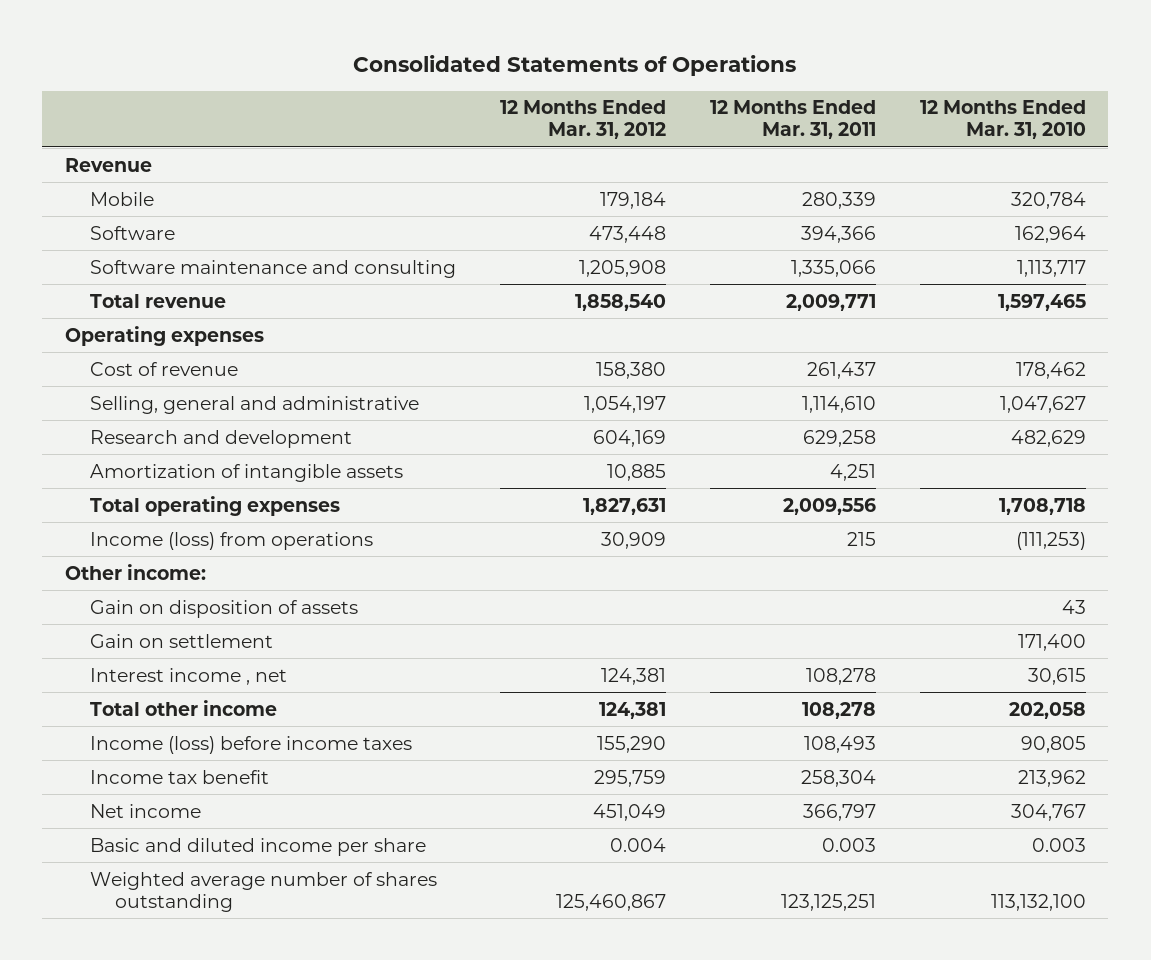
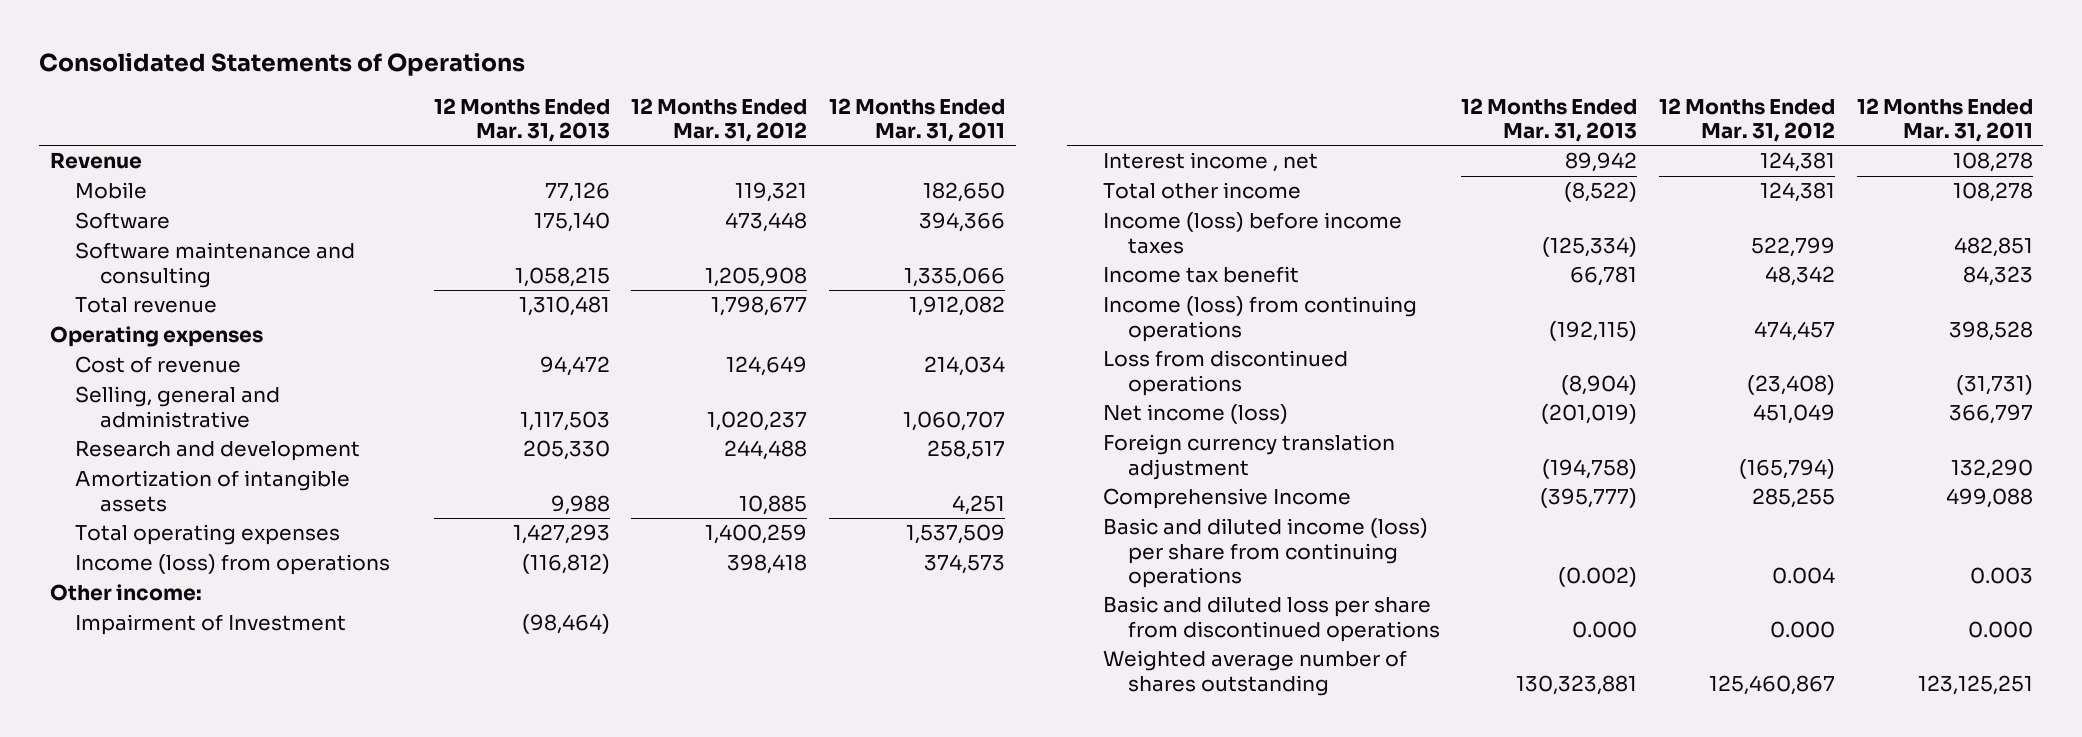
[920,100,1087,140] 12 Months Ended Mar. 31, 2010 -> none
none -> [433,97,610,143] 12 Months Ended Mar. 31, 2013
[599,191,666,209] 179,184 -> [735,182,808,203] 119,321
[802,191,877,209] 280,339 -> [922,182,1005,203] 182,650
[574,293,666,311] 1,858,540 -> [711,296,808,317] 1,798,677
[786,293,877,311] 2,009,771 -> [908,296,1005,317] 1,912,082
[595,361,666,379] 158,380 -> [726,356,808,377] 124,649
[807,361,877,379] 261,437 -> [923,356,1005,377] 214,034
[583,395,666,413] 1,054,197 -> [707,410,808,431] 1,020,237
[802,395,877,413] 1,114,610 -> [902,410,1005,431] 1,060,707
[592,429,666,447] 604,169 -> [724,440,808,461] 244,488
[803,429,877,447] 629,258 -> [926,440,1005,461] 258,517
[582,497,666,515] 1,827,631 -> [705,524,808,545] 1,400,259
[783,497,877,515] 2,009,556 -> [905,524,1005,545] 1,537,509
[600,531,666,549] 30,909 -> [727,554,808,575] 398,418
[847,531,877,546] 215 -> [923,554,1005,575] 374,573
[89,599,358,618] Gain on disposition of assets -> none
[89,633,273,648] Gain on settlement -> none
none -> [74,614,346,636] Impairment of Investment
[596,735,666,753] 155,290 -> [1751,236,1836,257] 522,799
[804,735,877,753] 108,493 -> [1953,236,2033,257] 482,851
[593,769,666,787] 295,759 -> [1765,266,1836,287] 48,342
[801,769,877,787] 258,304 -> [1962,266,2033,287] 84,323
none -> [1102,296,1417,342] Income (loss) from continuing operations
none -> [1102,350,1348,396] Loss from discontinued operations
[89,803,201,818] Net income -> [1102,404,1288,425] Net income (loss)
none -> [1102,434,1395,480] Foreign currency translation adjustment
none -> [1102,488,1351,510] Comprehensive Income
[89,837,426,856] Basic and diluted income per share -> [1102,518,1428,588] Basic and diluted income (loss) per share from continuing operations
none -> [1102,596,1440,642] Basic and diluted loss per share from discontinued operations

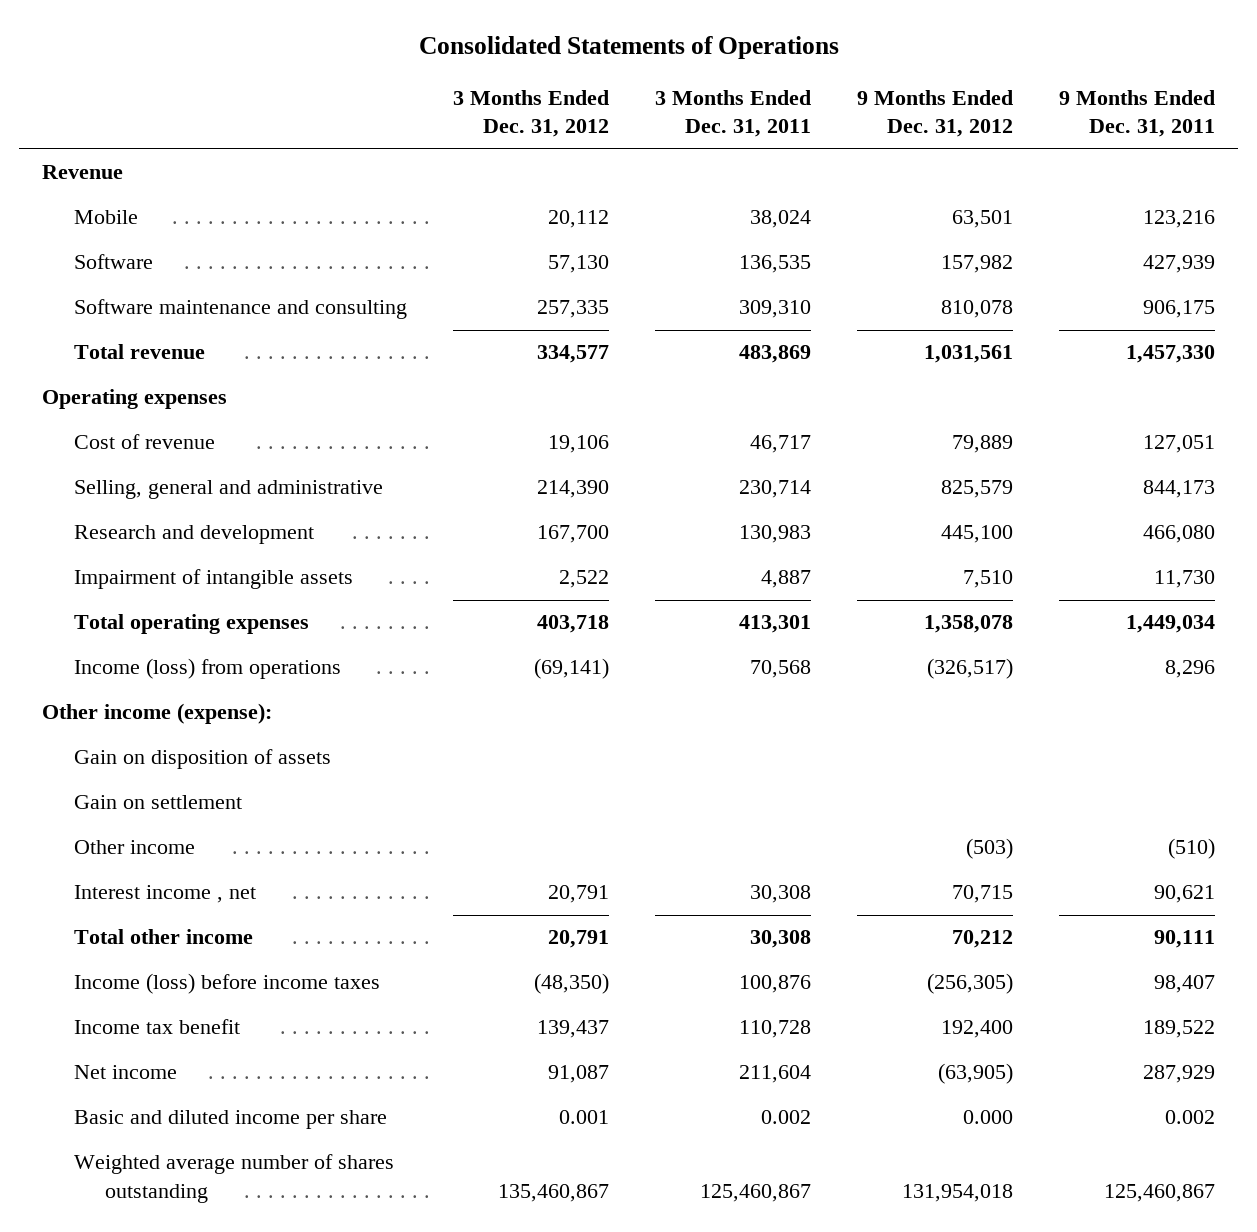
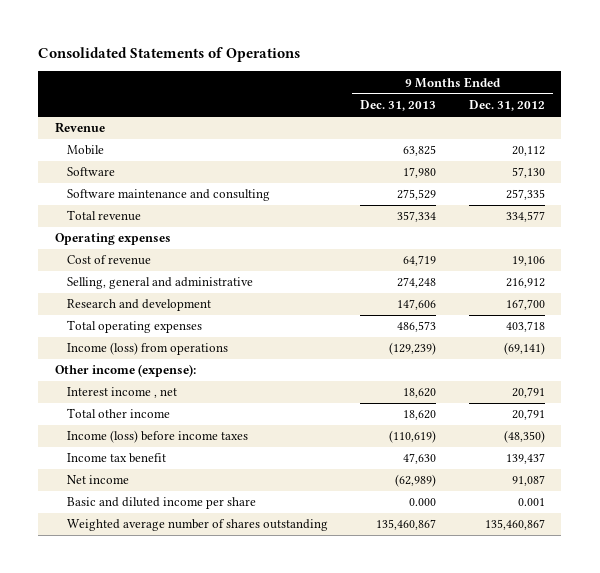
[452,90,609,138] 3 Months Ended Dec. 31, 2012 -> none
[654,90,811,138] 3 Months Ended Dec. 31, 2011 -> none
[1059,90,1216,138] 9 Months Ended Dec. 31, 2011 -> none
none -> [360,100,437,112] Dec. 31, 2013
[951,210,1013,229] 63,501 -> [512,146,546,157] 20,112
[940,255,1013,274] 157,982 -> [512,167,546,179] 57,130
[940,300,1013,319] 810,078 -> [506,189,546,201] 257,335
[923,345,1013,364] 1,031,561 -> [506,211,546,223] 334,577
[73,569,353,590] Impairment of intangible assets -> none
[951,435,1013,454] 79,889 -> [512,256,546,267] 19,106
[940,480,1013,499] 825,579 -> [506,278,546,289] 216,912
[940,525,1013,544] 445,100 -> [506,299,546,311] 167,700
[923,615,1013,634] 1,358,078 -> [506,321,546,333] 403,718
[926,658,1013,680] (326,517) -> [504,342,546,356] (69,141)
[73,749,331,770] Gain on disposition of assets -> none
[73,795,242,810] Gain on settlement -> none
[73,840,195,855] Other income -> none
[951,885,1013,904] 70,715 -> [512,387,546,399] 20,791
[951,930,1013,949] 70,212 -> [512,409,546,421] 20,791
[926,973,1013,995] (256,305) -> [504,430,546,444] (48,350)
[940,1020,1013,1039] 192,400 -> [506,453,546,465] 139,437
[937,1063,1013,1085] (63,905) -> [512,475,546,487] 91,087
[962,1110,1013,1125] 0.000 -> [518,498,546,507] 0.001
[901,1183,1013,1202] 131,954,018 -> [485,519,546,531] 135,460,867

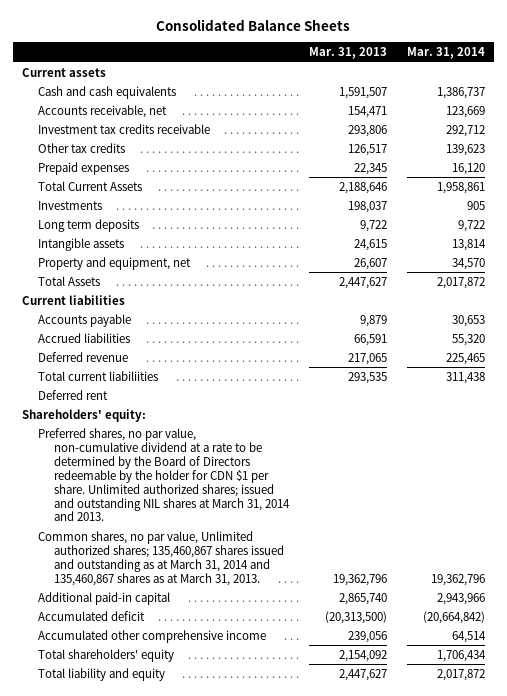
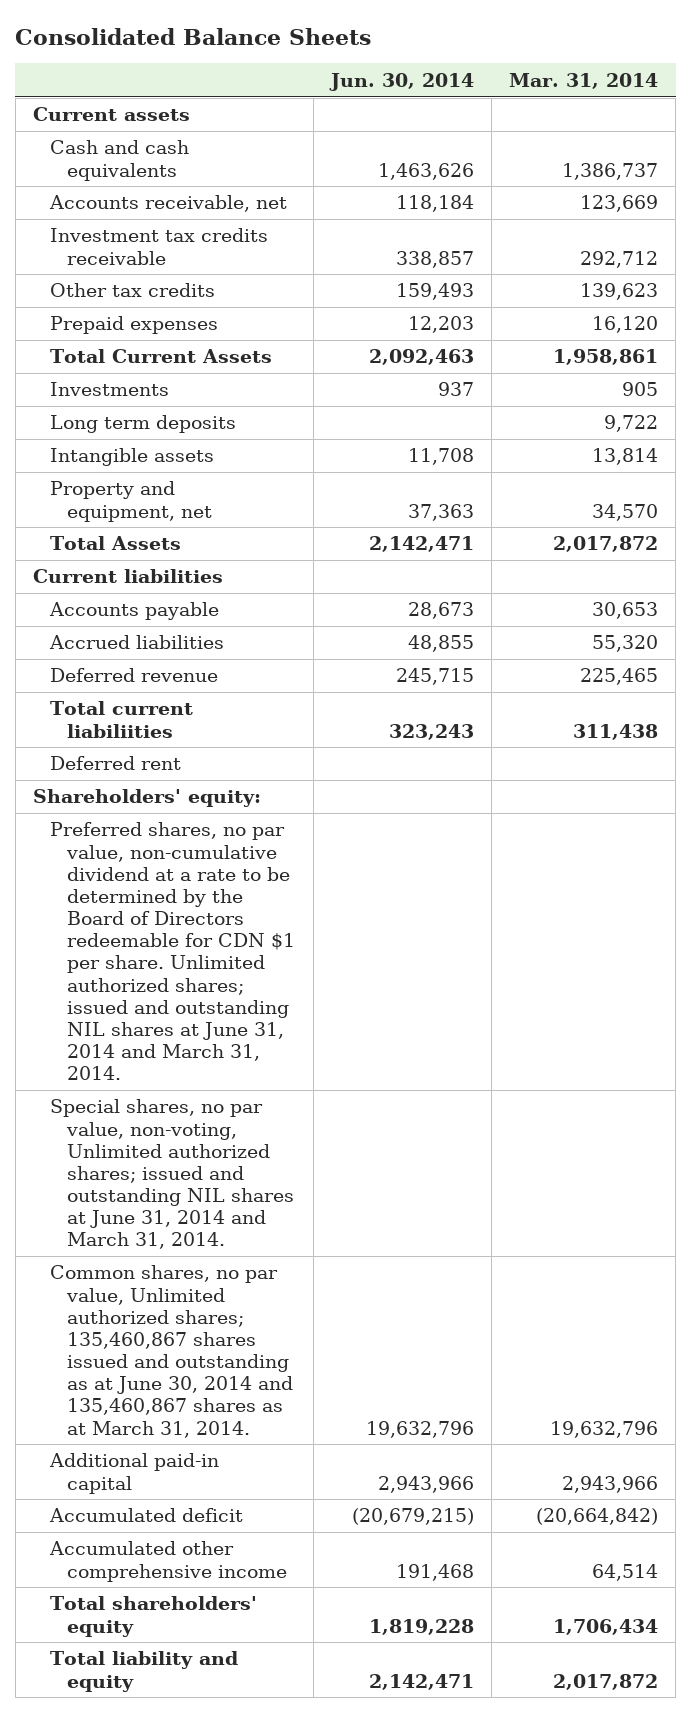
[308,47,387,60] Mar. 31, 2013 -> none
none -> [328,72,474,91] Jun. 30, 2014
[38,427,291,522] Preferred shares, no par value, non-cumulative dividend at a rate to be determined by the Board of Directors redeemable by the holder for CDN $1 per share. Unlimited authorized shares; issued and outstanding NIL shares at March 31, 2014 and 2013. -> [50,822,296,1081] Preferred shares, no par value, non-cumulative dividend at a rate to be determined by the Board of Directors redeemable for CDN $1 per share. Unlimited authorized shares; issued and outstanding NIL shares at June 31, 2014 and March 31, 2014.
none -> [50,1099,295,1250] Special shares, no par value, non-voting, Unlimited authorized shares; issued and outstanding NIL shares at June 31, 2014 and March 31, 2014.
[38,530,285,586] Common shares, no par value, Unlimited authorized shares; 135,460,867 shares issued and outstanding as at March 31, 2014 and 135,460,867 shares as at March 31, 2013. -> [50,1265,294,1438] Common shares, no par value, Unlimited authorized shares; 135,460,867 shares issued and outstanding as at June 30, 2014 and 135,460,867 shares as at March 31, 2014.
[430,573,485,586] 19,362,796 -> [550,1420,659,1438] 19,632,796

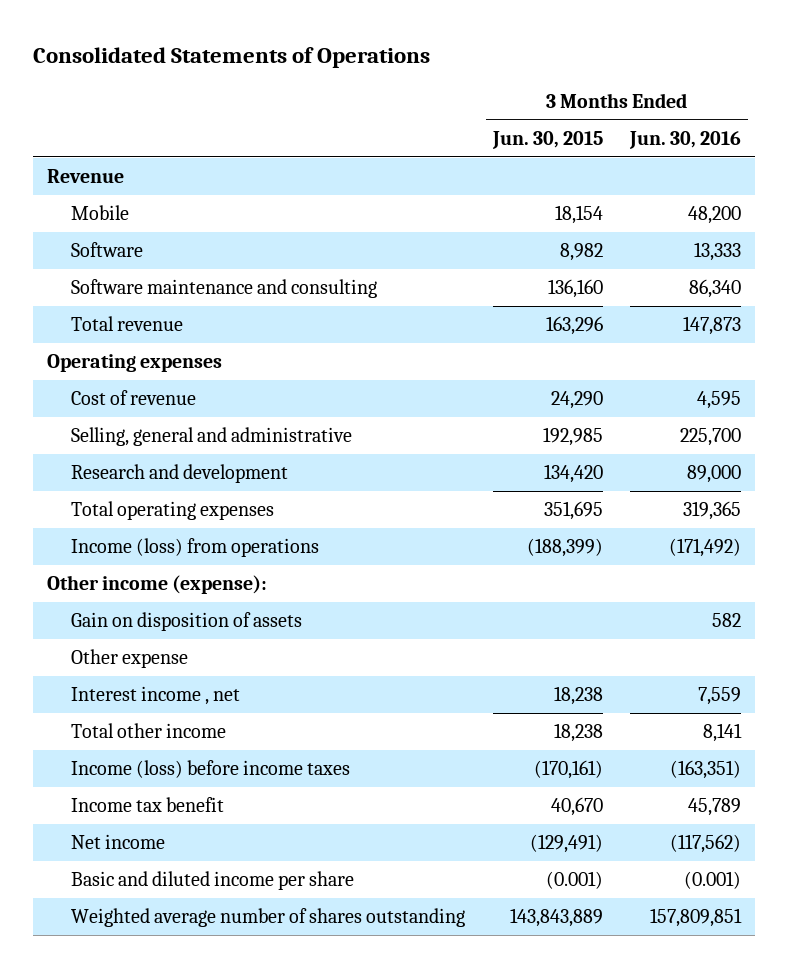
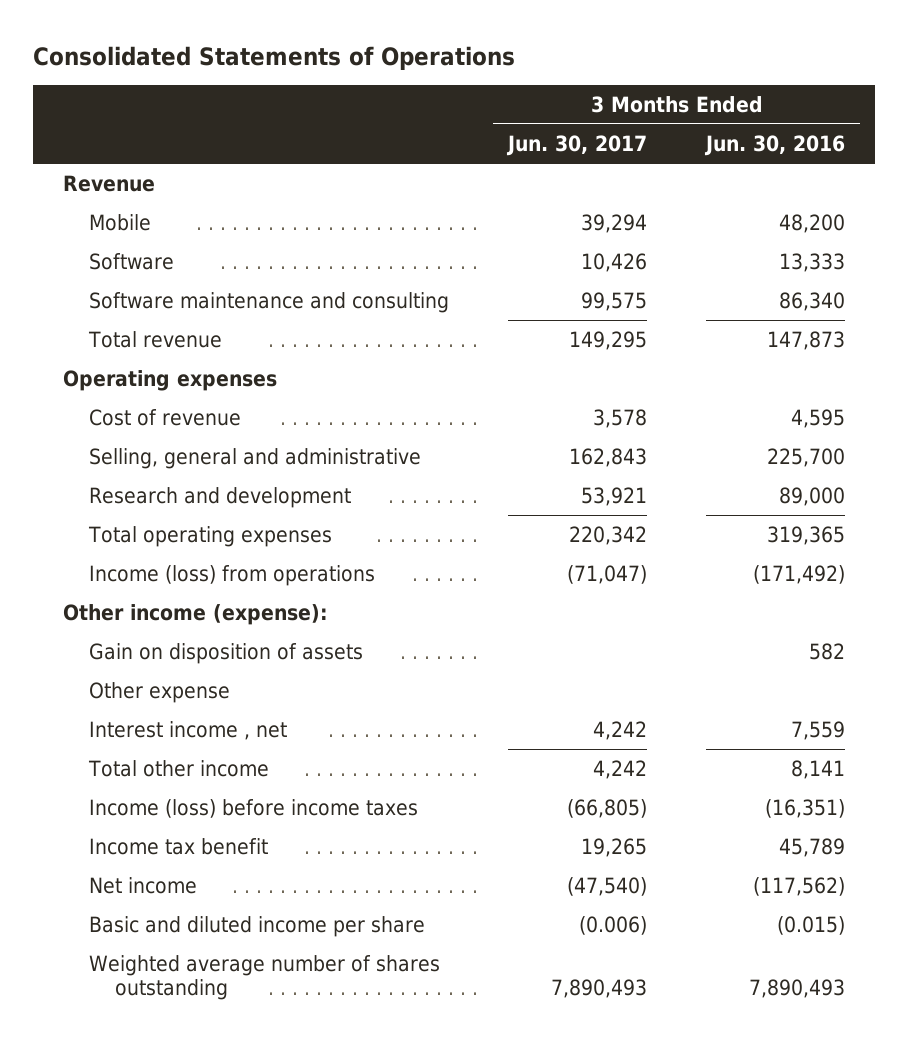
[491,130,603,149] Jun. 30, 2015 -> none
none -> [506,134,648,156] Jun. 30, 2017
[669,760,741,780] (163,351) -> [765,798,846,818] (16,351)
[683,871,741,890] (0.001) -> [777,915,846,935] (0.015)
[649,908,742,928] 157,809,851 -> [749,978,846,998] 7,890,493

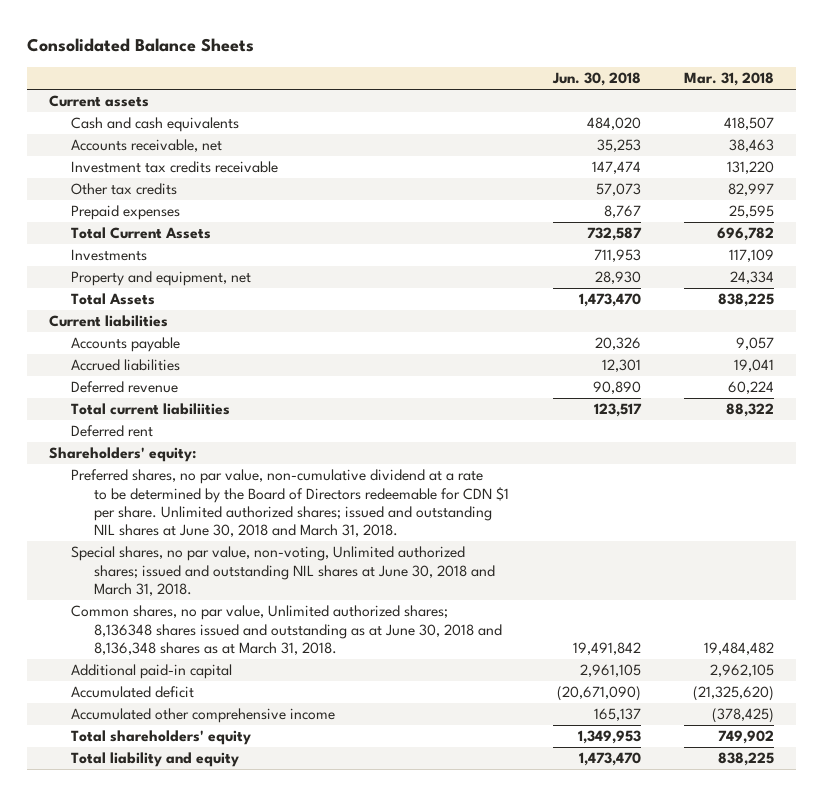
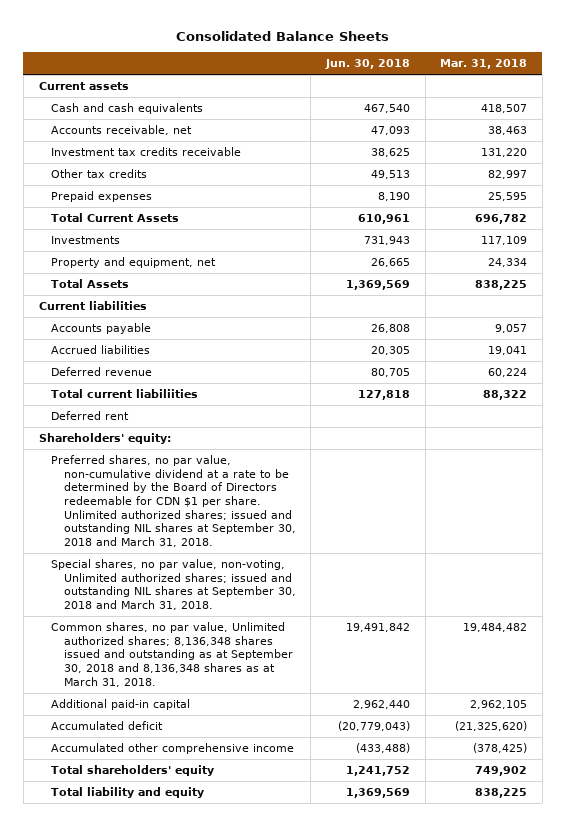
[586,117,641,131] 484,020 -> [364,104,411,114] 467,540
[596,139,641,153] 35,253 -> [371,126,411,136] 47,093
[591,161,641,175] 147,474 -> [371,148,411,158] 38,625
[595,183,641,197] 57,073 -> [371,170,411,180] 49,513
[603,205,641,219] 8,767 -> [378,192,411,202] 8,190
[586,227,642,242] 732,587 -> [358,214,411,225] 610,961
[593,249,641,263] 711,953 -> [364,236,411,246] 731,943
[594,271,641,285] 28,930 -> [371,258,411,268] 26,665
[578,293,641,308] 1,473,470 -> [346,280,411,291] 1,369,569
[594,337,641,351] 20,326 -> [371,324,411,334] 26,808
[601,359,641,373] 12,301 -> [371,346,411,356] 20,305
[592,381,641,395] 90,890 -> [371,368,411,378] 80,705
[593,403,642,418] 123,517 -> [358,390,411,401] 127,818
[71,469,510,538] Preferred shares, no par value, non-cumulative dividend at a rate to be determined by the Board of Directors redeemable for CDN $1 per share. Unlimited authorized shares; issued and outstanding NIL shares at June 30, 2018 and March 31, 2018. -> [51,455,296,547] Preferred shares, no par value, non-cumulative dividend at a rate to be determined by the Board of Directors redeemable for CDN $1 per share. Unlimited authorized shares; issued and outstanding NIL shares at September 30, 2018 and March 31, 2018.
[71,546,496,596] Special shares, no par value, non-voting, Unlimited authorized shares; issued and outstanding NIL shares at June 30, 2018 and March 31, 2018. -> [51,559,296,610] Special shares, no par value, non-voting, Unlimited authorized shares; issued and outstanding NIL shares at September 30, 2018 and March 31, 2018.
[71,605,503,655] Common shares, no par value, Unlimited authorized shares; 8,136348 shares issued and outstanding as at June 30, 2018 and 8,136,348 shares as at March 31, 2018. -> [51,622,293,687] Common shares, no par value, Unlimited authorized shares; 8,136,348 shares issued and outstanding as at September 30, 2018 and 8,136,348 shares as at March 31, 2018.
[579,664,641,678] 2,961,105 -> [353,700,411,710] 2,962,440
[556,686,641,702] (20,671,090) -> [338,721,411,732] (20,779,043)
[593,708,641,722] 165,137 -> [356,743,411,754] (433,488)
[577,730,641,745] 1,349,953 -> [346,766,411,777] 1,241,752
[578,752,641,767] 1,473,470 -> [346,788,411,799] 1,369,569

